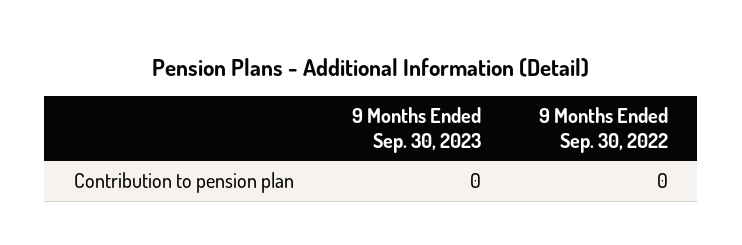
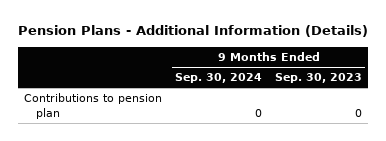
[151,57,589,77] Pension Plans - Additional Information (Detail) -> [18,25,369,38] Pension Plans - Additional Information (Details)
[539,107,669,153] 9 Months Ended Sep. 30, 2022 -> none
none -> [175,73,263,84] Sep. 30, 2024
[73,172,294,194] Contribution to pension plan -> [24,93,163,119] Contributions to pension plan

